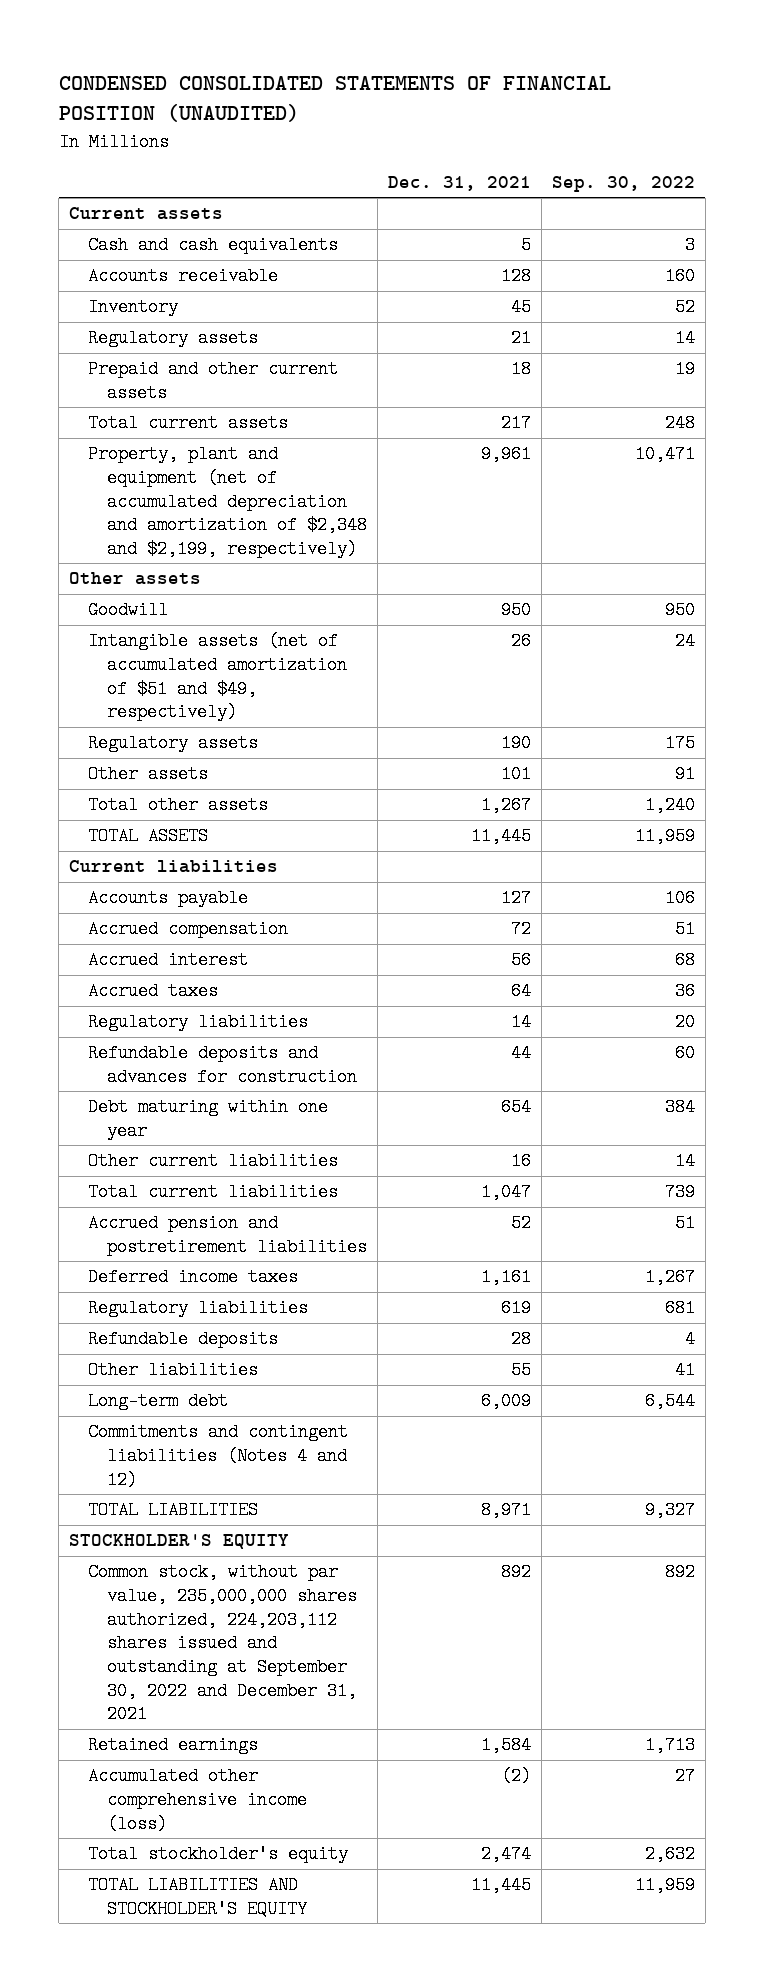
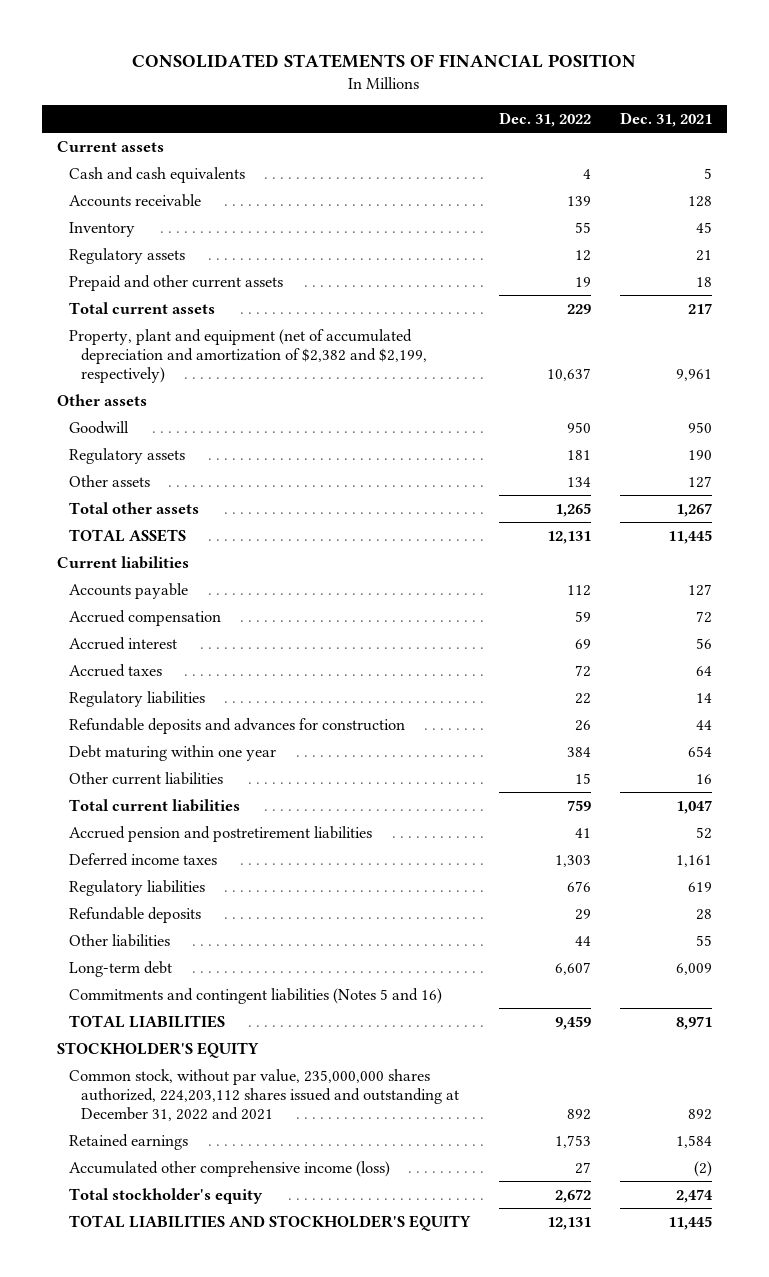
[58,75,611,123] CONDENSED CONSOLIDATED STATEMENTS OF FINANCIAL POSITION (UNAUDITED) -> [132,54,637,69] CONSOLIDATED STATEMENTS OF FINANCIAL POSITION
[551,175,695,192] Sep. 30, 2022 -> none
none -> [498,112,591,128] Dec. 31, 2022
[88,445,367,558] Property, plant and equipment (net of accumulated depreciation and amortization of $2,348 and $2,199, respectively) -> [68,328,428,384] Property, plant and equipment (net of accumulated depreciation and amortization of $2,382 and $2,199, respectively)
[88,632,347,722] Intangible assets (net of accumulated amortization of $51 and $49, respectively) -> none
[500,765,531,784] 101 -> [688,475,713,488] 127
[88,1423,349,1489] Commitments and contingent liabilities (Notes 4 and 12) -> [68,987,442,1004] Commitments and contingent liabilities (Notes 5 and 16)
[88,1563,357,1724] Common stock, without par value, 235,000,000 shares authorized, 224,203,112 shares issued and outstanding at September 30, 2022 and December 31, 2021 -> [68,1068,460,1122] Common stock, without par value, 235,000,000 shares authorized, 224,203,112 shares issued and outstanding at December 31, 2022 and 2021

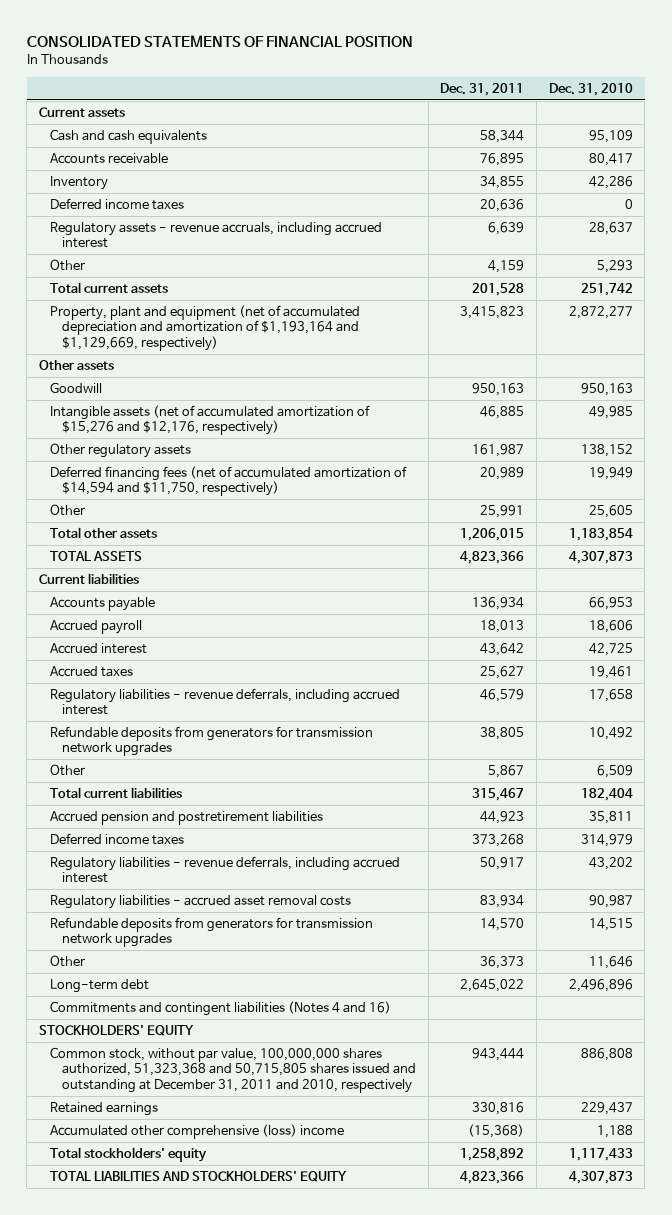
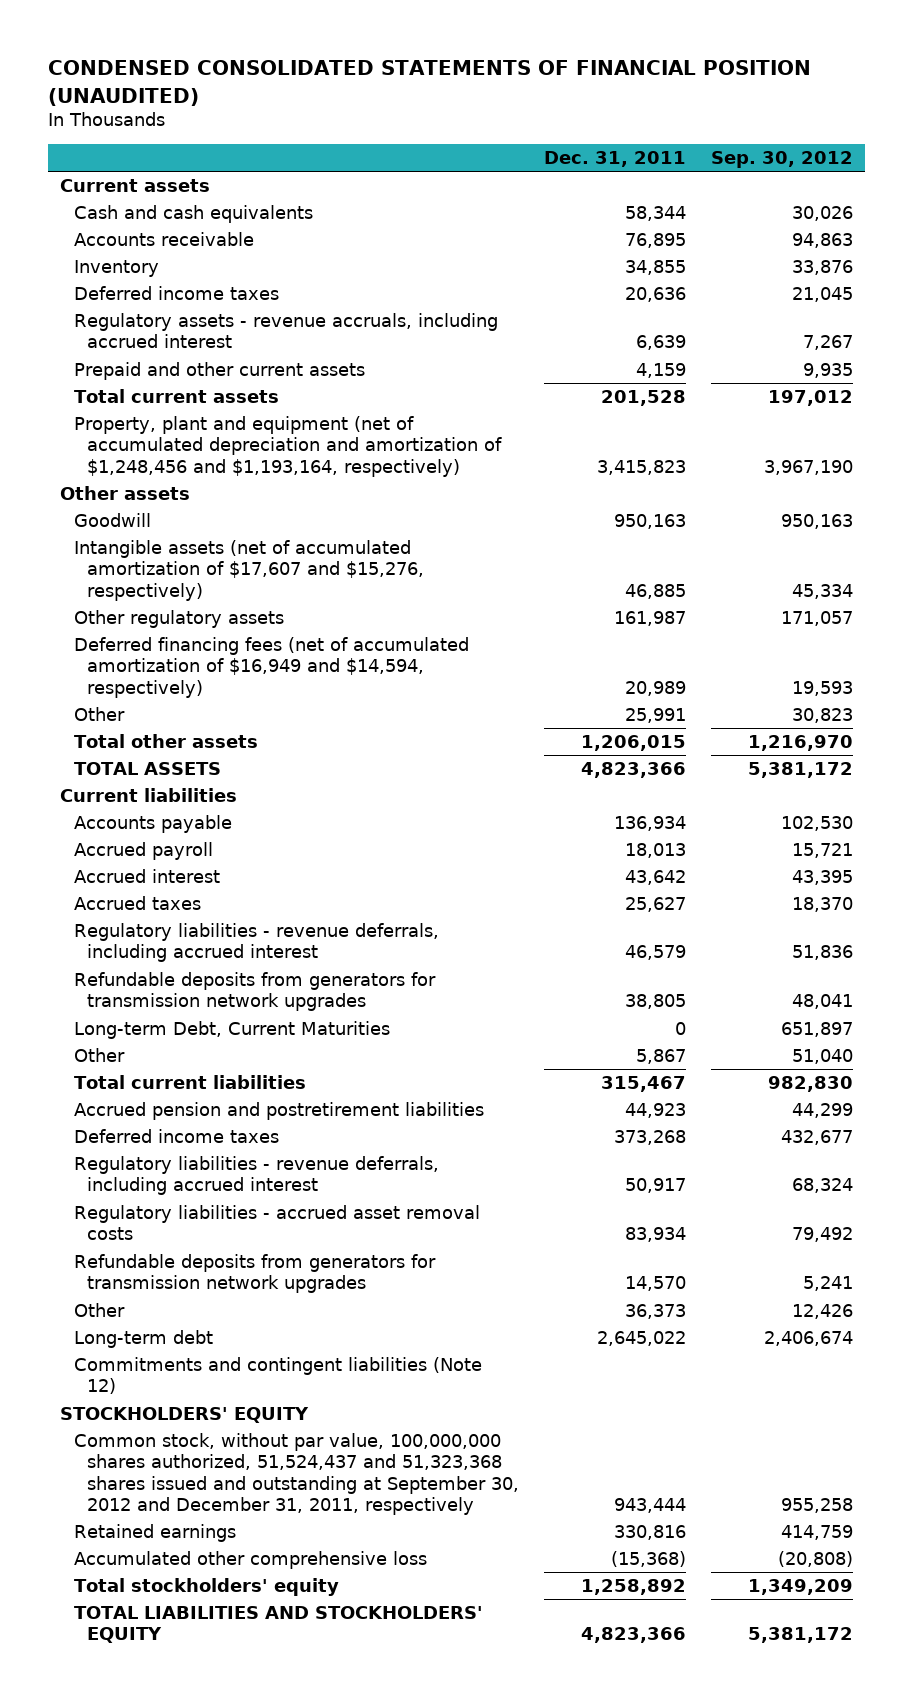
[26,34,413,47] CONSOLIDATED STATEMENTS OF FINANCIAL POSITION -> [47,60,811,106] CONDENSED CONSOLIDATED STATEMENTS OF FINANCIAL POSITION (UNAUDITED)
[548,82,633,96] Dec. 31, 2010 -> none
none -> [710,150,853,168] Sep. 30, 2012
[50,258,86,271] Other -> [73,361,365,380] Prepaid and other current assets
[50,304,361,352] Property, plant and equipment (net of accumulated depreciation and amortization of $1,193,164 and $1,129,669, respectively) -> [73,415,502,477] Property, plant and equipment (net of accumulated depreciation and amortization of $1,248,456 and $1,193,164, respectively)
[50,404,371,436] Intangible assets (net of accumulated amortization of $15,276 and $12,176, respectively) -> [73,539,424,601] Intangible assets (net of accumulated amortization of $17,607 and $15,276, respectively)
[50,465,408,497] Deferred financing fees (net of accumulated amortization of $14,594 and $11,750, respectively) -> [73,636,469,698] Deferred financing fees (net of accumulated amortization of $16,949 and $14,594, respectively)
none -> [73,1020,390,1039] Long-term Debt, Current Maturities
[50,1000,392,1016] Commitments and contingent liabilities (Notes 4 and 16) -> [73,1356,482,1395] Commitments and contingent liabilities (Note 12)
[50,1046,416,1094] Common stock, without par value, 100,000,000 shares authorized, 51,323,368 and 50,715,805 shares issued and outstanding at December 31, 2011 and 2010, respectively -> [73,1432,519,1516] Common stock, without par value, 100,000,000 shares authorized, 51,524,437 and 51,323,368 shares issued and outstanding at September 30, 2012 and December 31, 2011, respectively
[50,1123,345,1139] Accumulated other comprehensive (loss) income -> [73,1550,427,1569] Accumulated other comprehensive loss

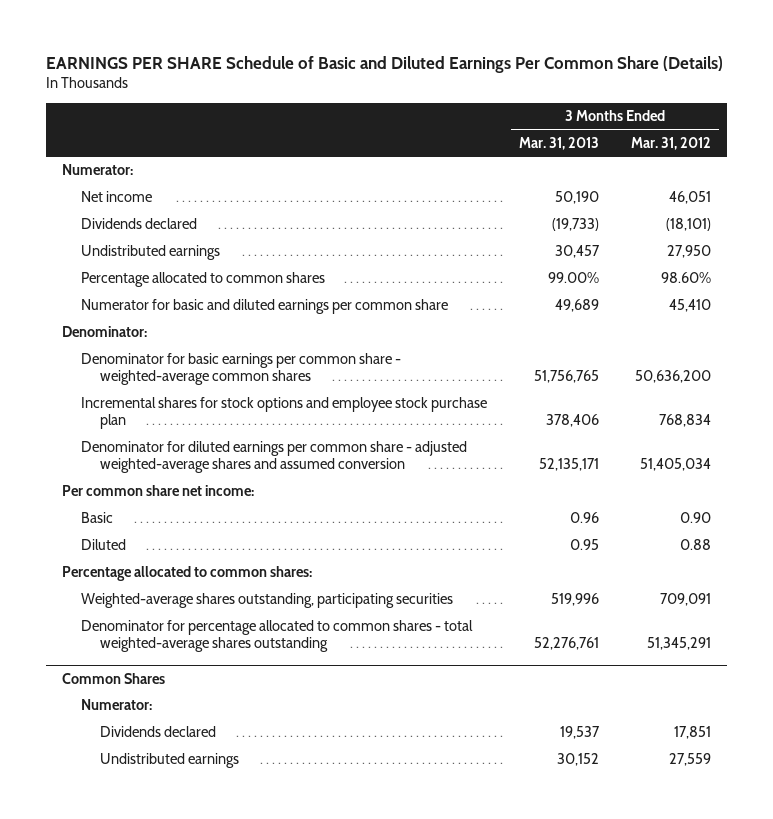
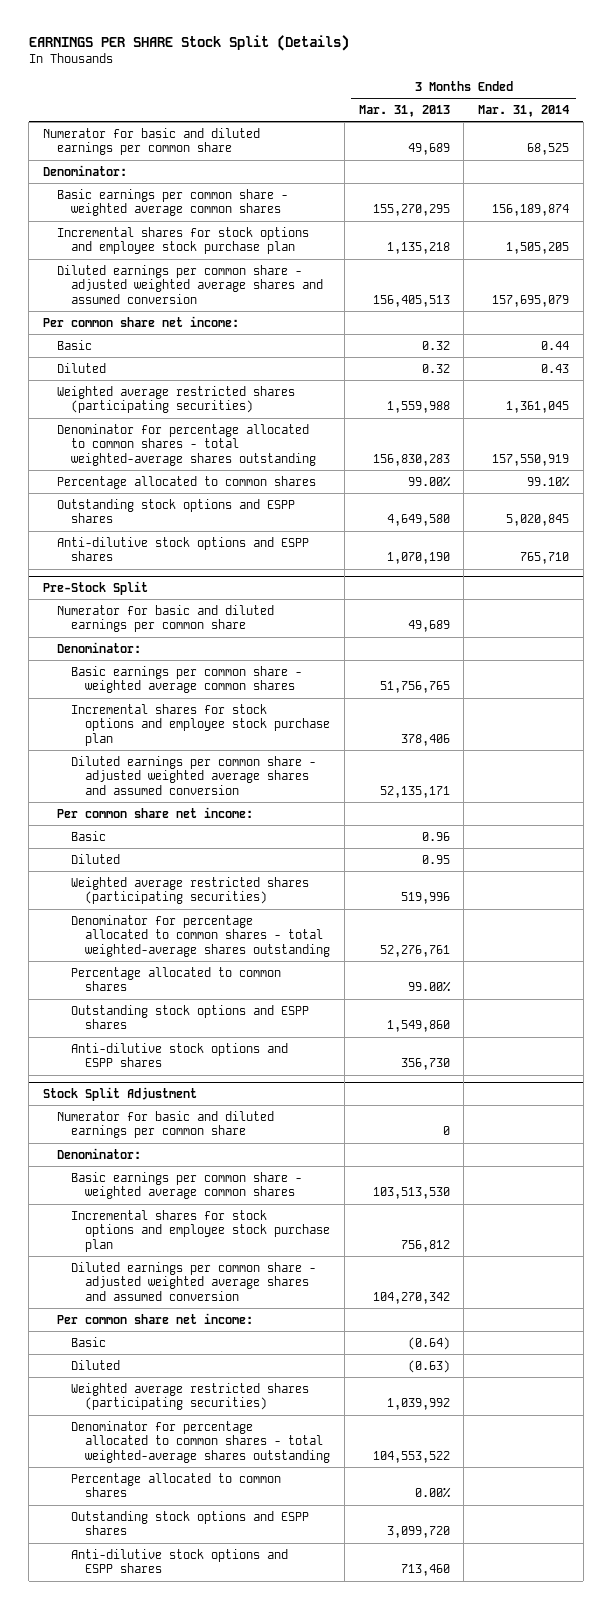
[46,55,724,73] EARNINGS PER SHARE Schedule of Basic and Diluted Earnings Per Common Share (Details) -> [28,35,349,52] EARNINGS PER SHARE Stock Split (Details)
[631,137,712,151] Mar. 31, 2012 -> none
none -> [478,104,570,117] Mar. 31, 2014
[62,164,134,176] Numerator: -> none
[81,191,153,203] Net income -> none
[81,218,198,230] Dividends declared -> none
[81,245,221,261] Undistributed earnings -> none
none -> [43,127,261,156] Numerator for basic and diluted earnings per common share
none -> [43,164,128,176] Denominator:
none -> [57,188,289,217] Basic earnings per common share - weighted average common shares
none -> [57,226,310,255] Incremental shares for stock options and employee stock purchase plan
none -> [57,264,324,304] Diluted earnings per common share - adjusted weighted average shares and assumed conversion
none -> [43,315,240,327] Per common share net income:
none -> [57,339,93,350] Basic
none -> [57,362,107,373] Diluted
none -> [57,385,296,414] Weighted average restricted shares (participating securities)
none -> [57,423,317,466] Denominator for percentage allocated to common shares - total weighted-average shares outstanding
none -> [57,498,296,524] Outstanding stock options and ESPP shares
none -> [57,536,310,562] Anti-dilutive stock options and ESPP shares
none -> [43,581,149,596] Pre-Stock Split
[81,353,402,386] Denominator for basic earnings per common share - weighted-average common shares -> [71,665,303,694] Basic earnings per common share - weighted average common shares
[81,441,468,474] Denominator for diluted earnings per common share - adjusted weighted-average shares and assumed conversion -> [71,755,317,795] Diluted earnings per common share - adjusted weighted average shares and assumed conversion
[62,566,313,582] Percentage allocated to common shares: -> none
[81,593,454,609] Weighted-average shares outstanding, participating securities -> [71,876,310,905] Weighted average restricted shares (participating securities)
[62,672,166,684] Common Shares -> none
[81,699,153,711] Numerator: -> none
[100,726,217,738] Dividends declared -> none
[100,753,240,769] Undistributed earnings -> none
none -> [71,966,282,992] Percentage allocated to common shares
none -> [71,1004,310,1030] Outstanding stock options and ESPP shares
none -> [71,1042,289,1068] Anti-dilutive stock options and ESPP shares
none -> [43,1087,198,1102] Stock Split Adjustment
none -> [57,1110,275,1139] Numerator for basic and diluted earnings per common share
none -> [57,1147,142,1159] Denominator:
none -> [71,1171,303,1200] Basic earnings per common share - weighted average common shares
none -> [71,1209,331,1252] Incremental shares for stock options and employee stock purchase plan
none -> [71,1261,317,1301] Diluted earnings per common share - adjusted weighted average shares and assumed conversion
none -> [57,1312,254,1324] Per common share net income:
none -> [71,1336,107,1347] Basic
none -> [71,1359,121,1370] Diluted
none -> [71,1382,310,1411] Weighted average restricted shares (participating securities)
none -> [71,1420,331,1463] Denominator for percentage allocated to common shares - total weighted-average shares outstanding
none -> [71,1472,282,1498] Percentage allocated to common shares
none -> [71,1510,310,1536] Outstanding stock options and ESPP shares
none -> [71,1548,289,1574] Anti-dilutive stock options and ESPP shares

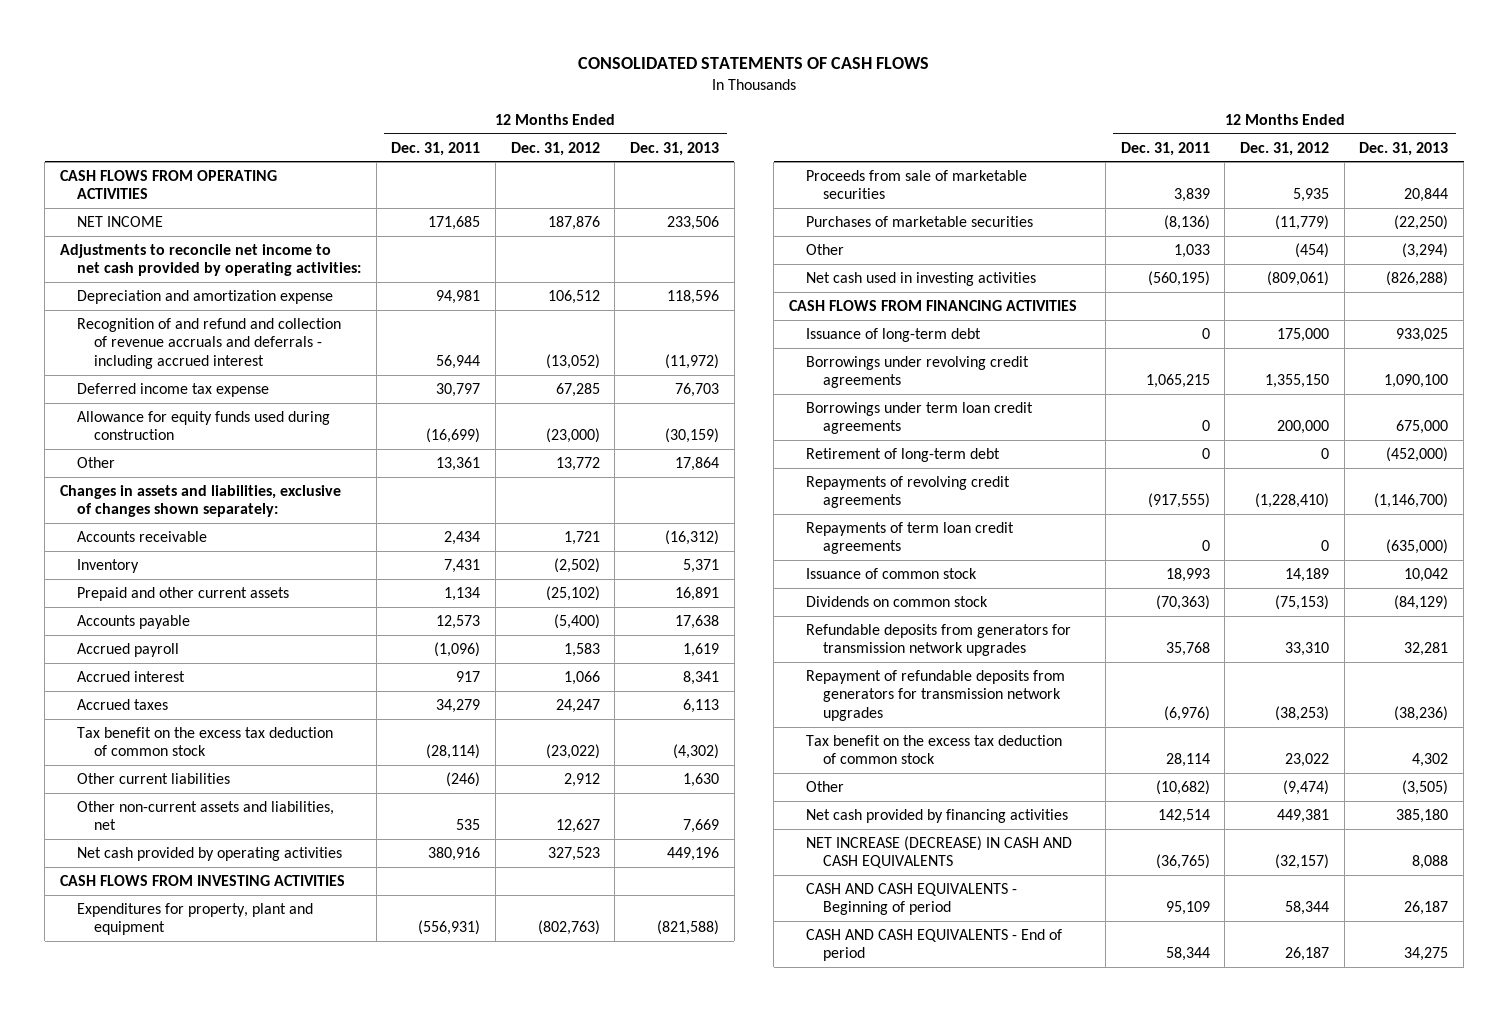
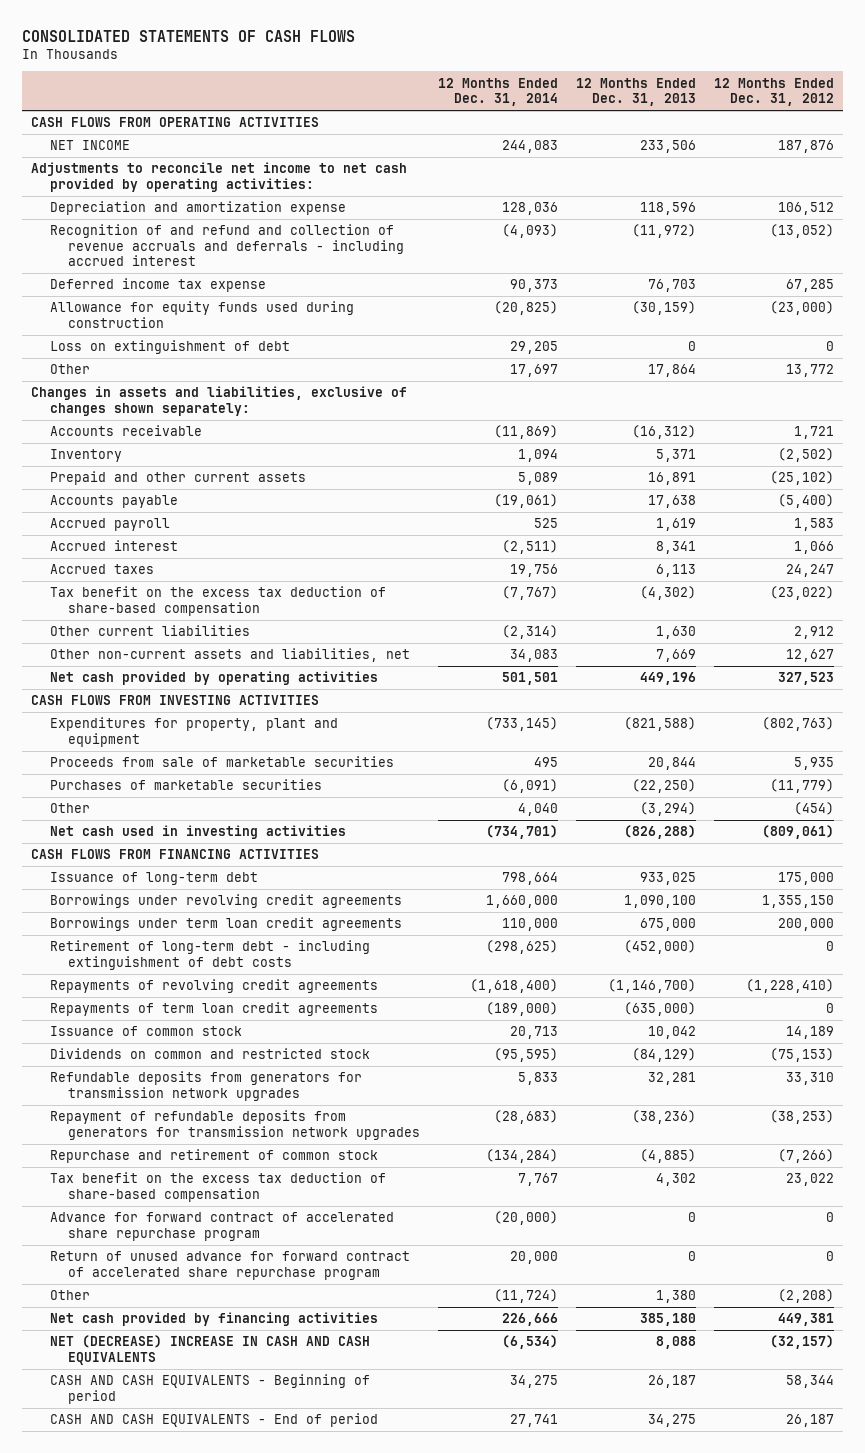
[391,141,481,156] Dec. 31, 2011 -> none
none -> [438,77,559,107] 12 Months Ended Dec. 31, 2014
none -> [49,340,290,355] Loss on extinguishment of debt
[76,726,333,757] Tax benefit on the excess tax deduction of common stock -> [49,586,386,616] Tax benefit on the excess tax deduction of share-based compensation
[806,447,1001,462] Retirement of long-term debt -> [49,940,370,970] Retirement of long-term debt - including extinguishment of debt costs
[806,595,989,607] Dividends on common stock -> [49,1048,370,1060] Dividends on common and restricted stock
none -> [49,1149,378,1164] Repurchase and retirement of common stock
[806,734,1063,765] Tax benefit on the excess tax deduction of common stock -> [49,1172,386,1202] Tax benefit on the excess tax deduction of share-based compensation
none -> [49,1212,394,1241] Advance for forward contract of accelerated share repurchase program
none -> [49,1251,410,1280] Return of unused advance for forward contract of accelerated share repurchase program
[1283,779,1330,795] (9,474) -> [778,1289,835,1304] (2,208)
[1402,779,1449,795] (3,505) -> [656,1290,697,1304] 1,380
[806,835,1073,869] NET INCREASE (DECREASE) IN CASH AND CASH EQUIVALENTS -> [49,1335,370,1365] NET (DECREASE) INCREASE IN CASH AND CASH EQUIVALENTS

